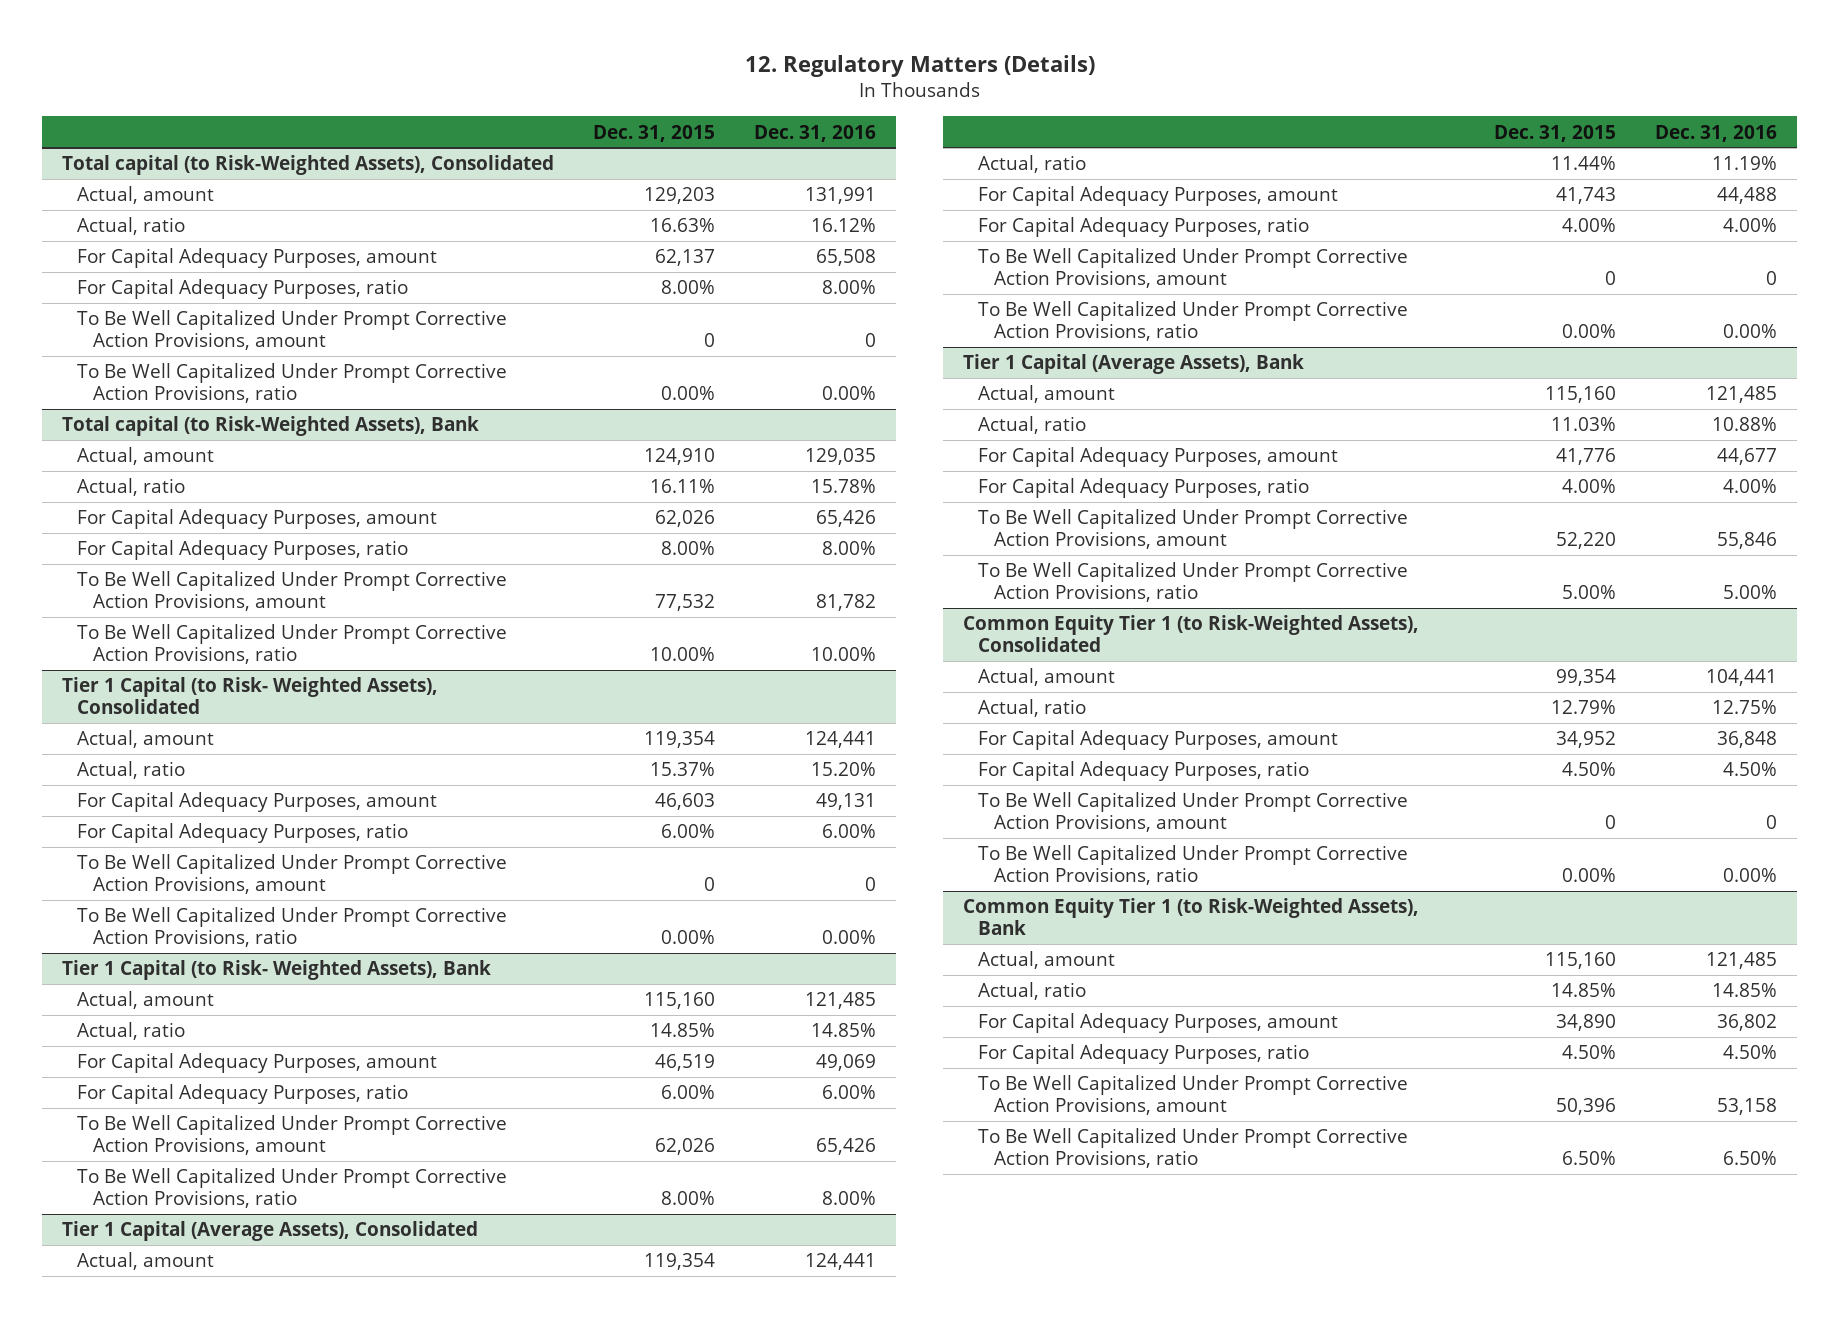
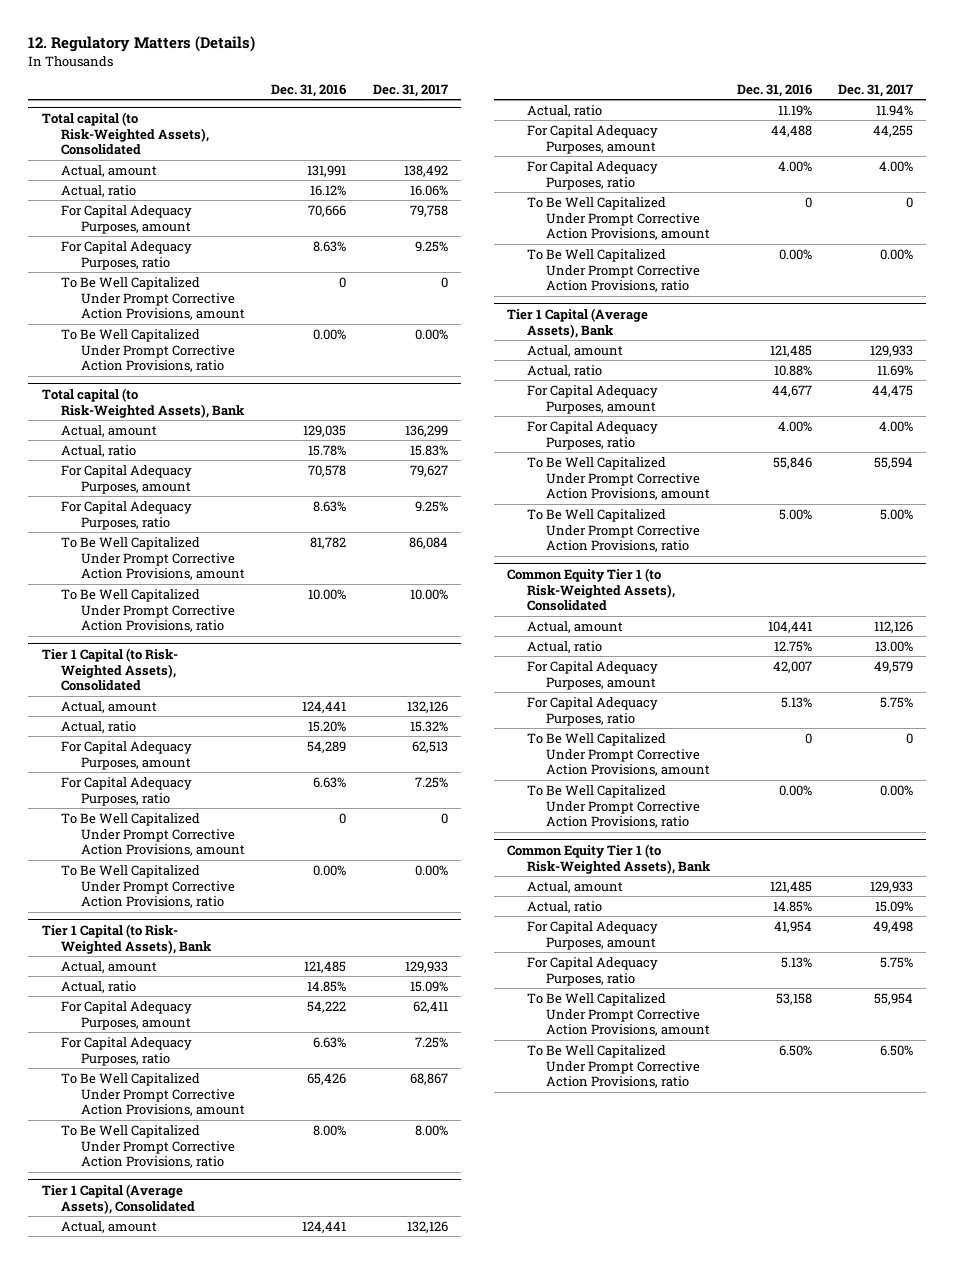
[593,124,716,142] Dec. 31, 2015 -> none
none -> [372,83,448,97] Dec. 31, 2017
[816,249,877,267] 65,508 -> [308,204,347,217] 70,666
[822,280,877,295] 8.00% -> [313,240,347,252] 8.63%
[816,510,877,528] 65,426 -> [308,464,347,477] 70,578
[822,541,877,556] 8.00% -> [313,500,347,512] 8.63%
[816,793,877,811] 49,131 -> [307,740,347,753] 54,289
[822,824,877,839] 6.00% -> [313,776,347,788] 6.63%
[816,1054,877,1072] 49,069 -> [307,1000,347,1013] 54,222
[822,1085,877,1100] 6.00% -> [313,1036,347,1048] 6.63%
[1717,731,1778,749] 36,848 -> [772,660,812,673] 42,007
[1723,762,1778,777] 4.50% -> [780,696,812,708] 5.13%
[1717,1014,1778,1032] 36,802 -> [773,920,812,933] 41,954
[1723,1045,1778,1060] 4.50% -> [780,956,812,968] 5.13%

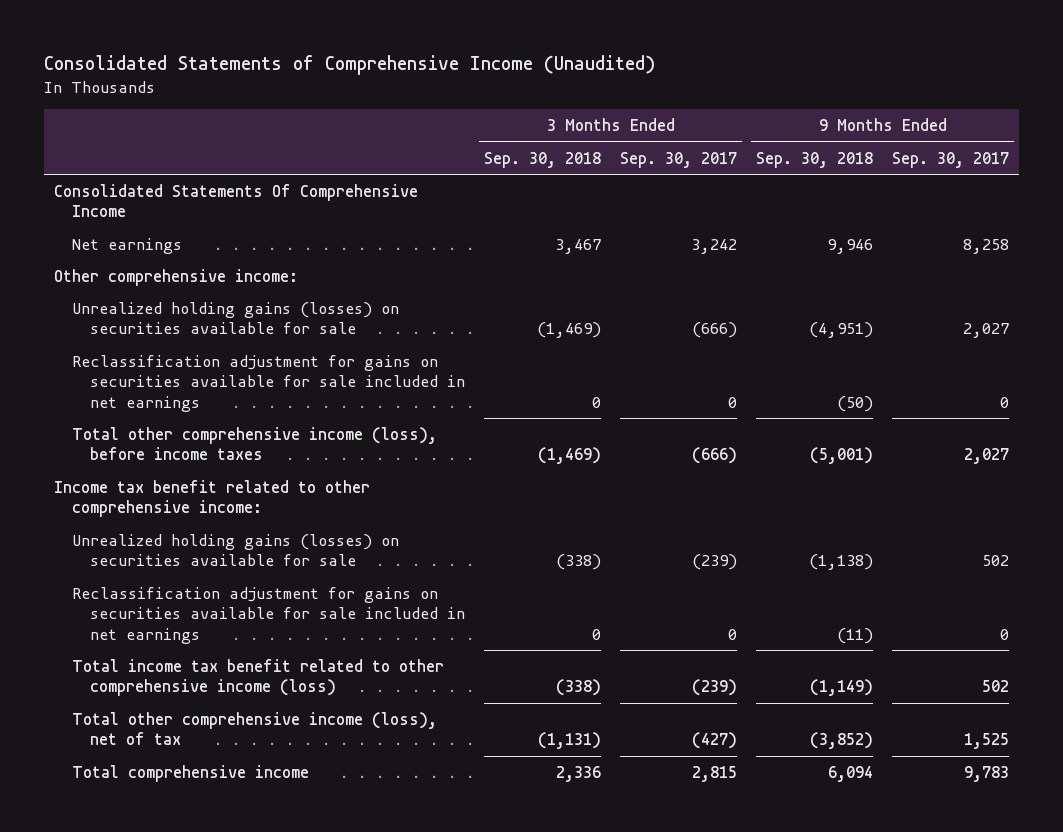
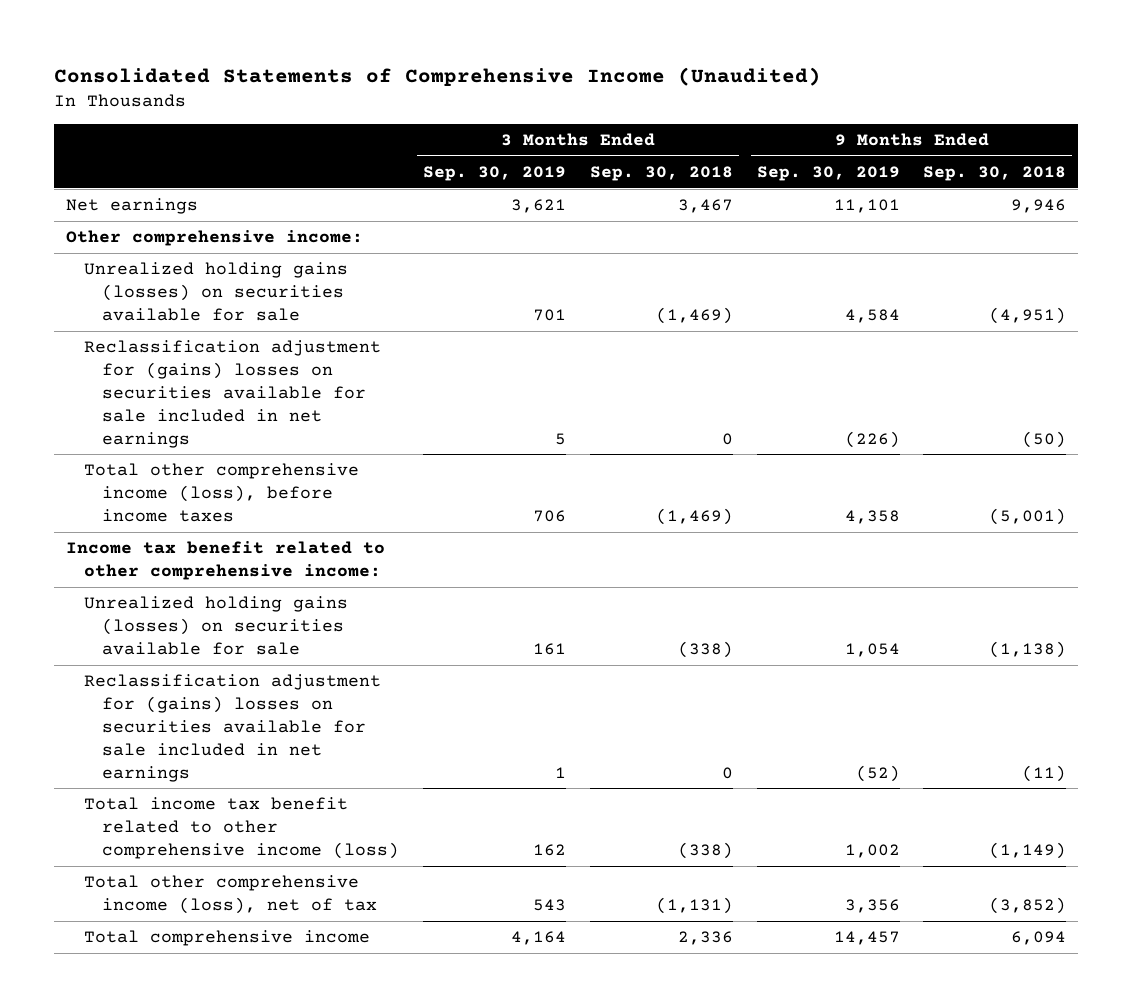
[620,151,738,168] Sep. 30, 2017 -> none
[892,151,1010,168] Sep. 30, 2017 -> none
none -> [423,165,567,181] Sep. 30, 2019
none -> [756,165,900,181] Sep. 30, 2019
[53,183,418,218] Consolidated Statements Of Comprehensive Income -> none
[71,354,466,412] Reclassification adjustment for gains on securities available for sale included in net earnings -> [83,340,381,448] Reclassification adjustment for (gains) losses on securities available for sale included in net earnings
[71,586,466,644] Reclassification adjustment for gains on securities available for sale included in net earnings -> [83,674,381,782] Reclassification adjustment for (gains) losses on securities available for sale included in net earnings

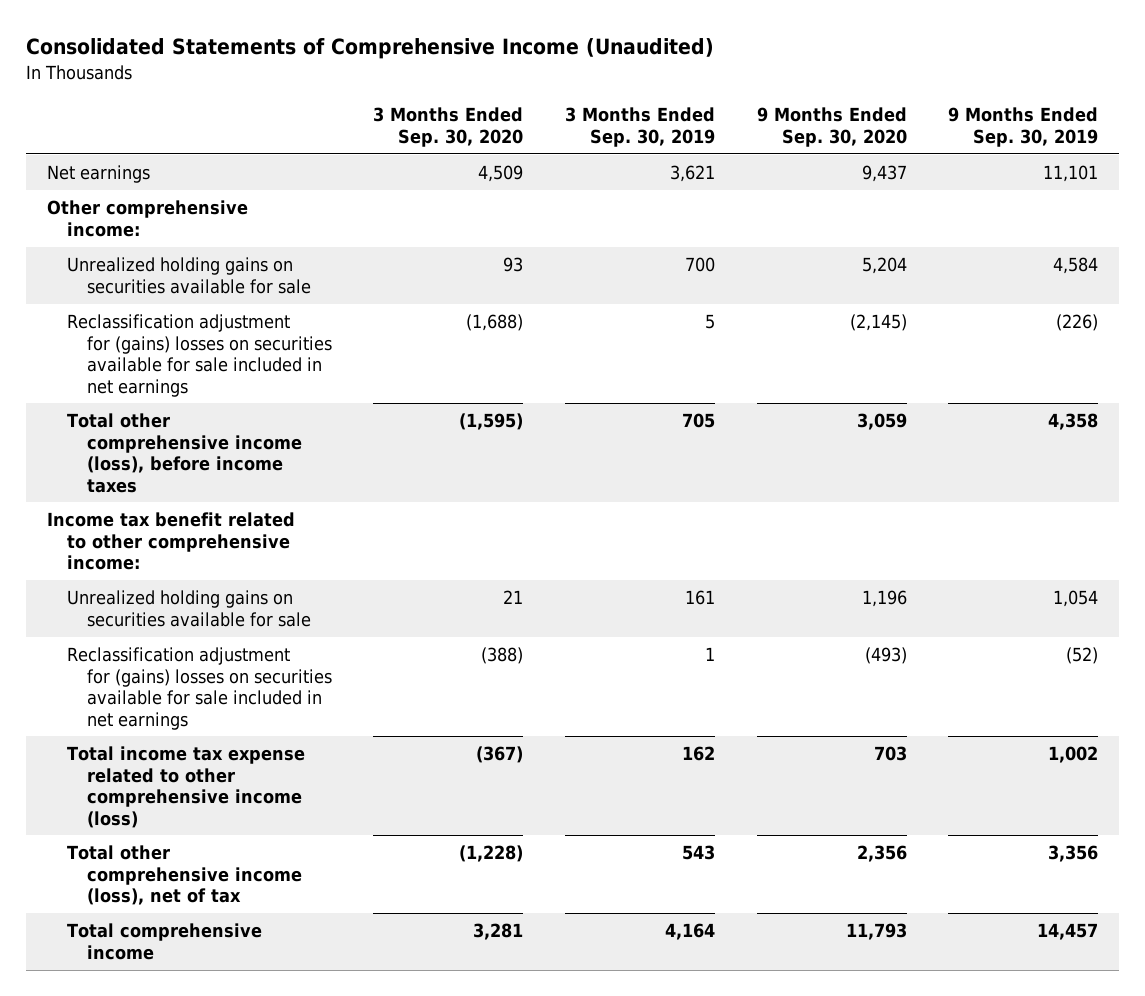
[589,165,733,181] Sep. 30, 2018 -> none
[923,165,1067,181] Sep. 30, 2018 -> none
none -> [373,107,524,147] 3 Months Ended Sep. 30, 2020
none -> [756,107,907,147] 9 Months Ended Sep. 30, 2020
[83,262,348,321] Unrealized holding gains (losses) on securities available for sale -> [66,257,311,294] Unrealized holding gains on securities available for sale
[533,308,567,321] 701 -> [684,257,715,273] 700
[533,509,567,522] 706 -> [681,413,715,429] 705
[83,596,348,655] Unrealized holding gains (losses) on securities available for sale -> [66,590,311,627] Unrealized holding gains on securities available for sale
[83,797,400,859] Total income tax benefit related to other comprehensive income (loss) -> [66,746,305,828] Total income tax expense related to other comprehensive income (loss)

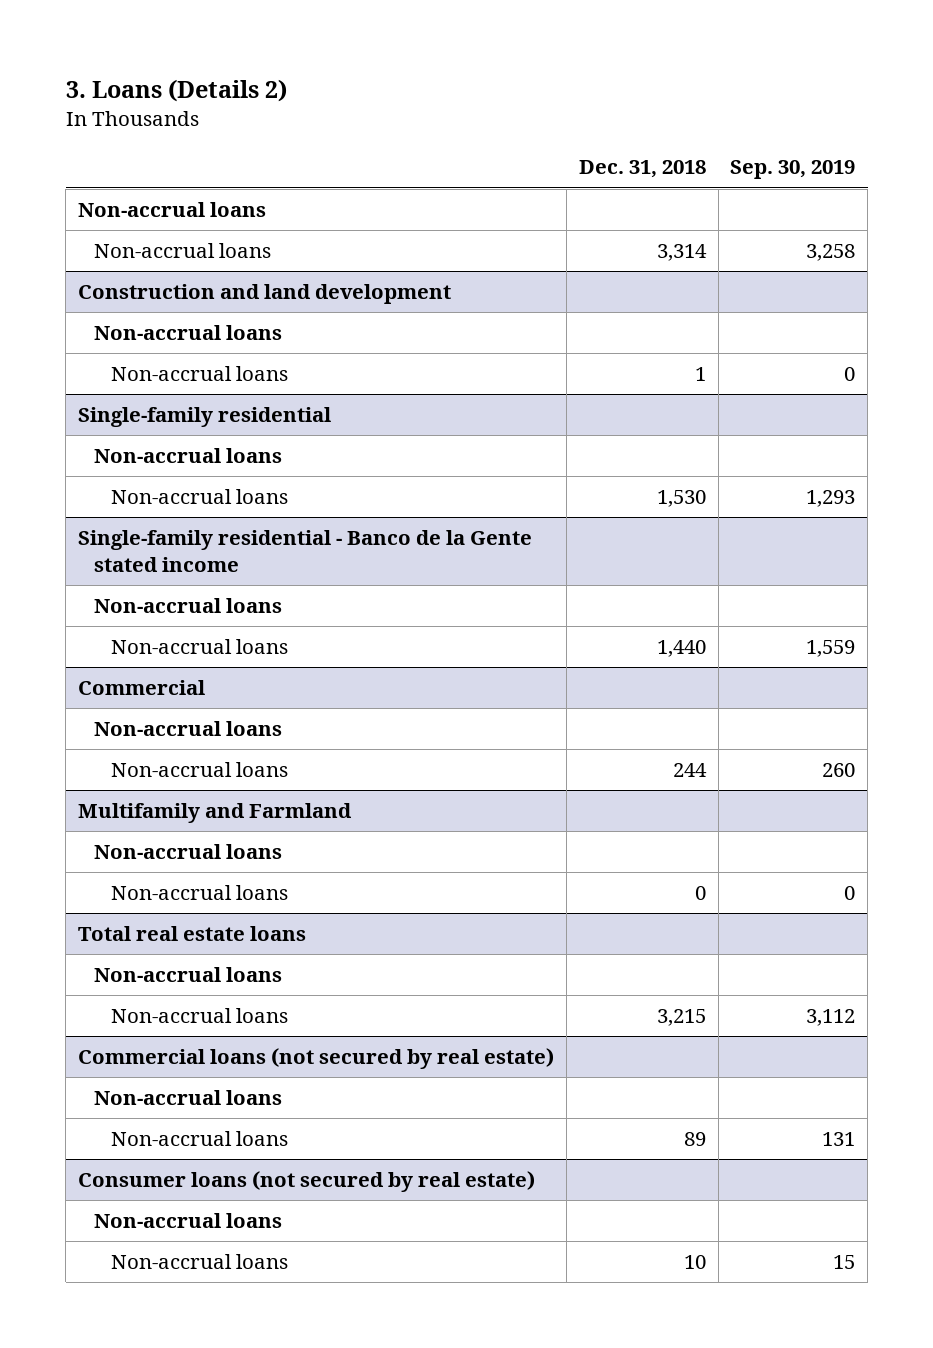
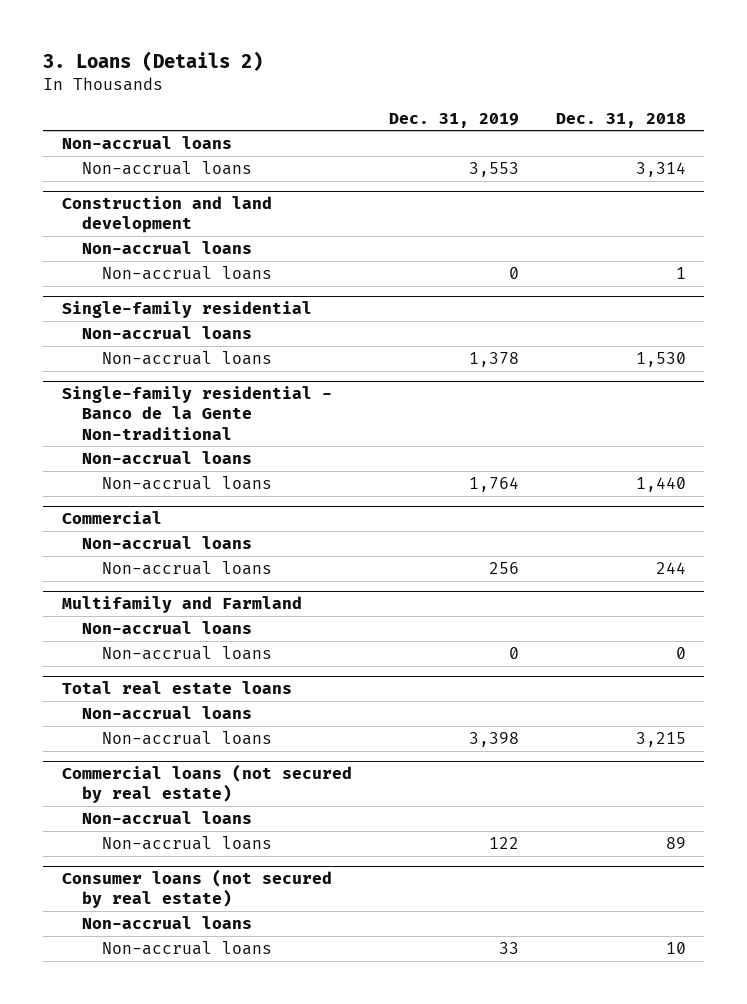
[730,160,856,180] Sep. 30, 2019 -> none
none -> [388,112,519,128] Dec. 31, 2019
[78,530,533,572] Single-family residential - Banco de la Gente stated income -> [61,386,332,440] Single-family residential - Banco de la Gente Non-traditional

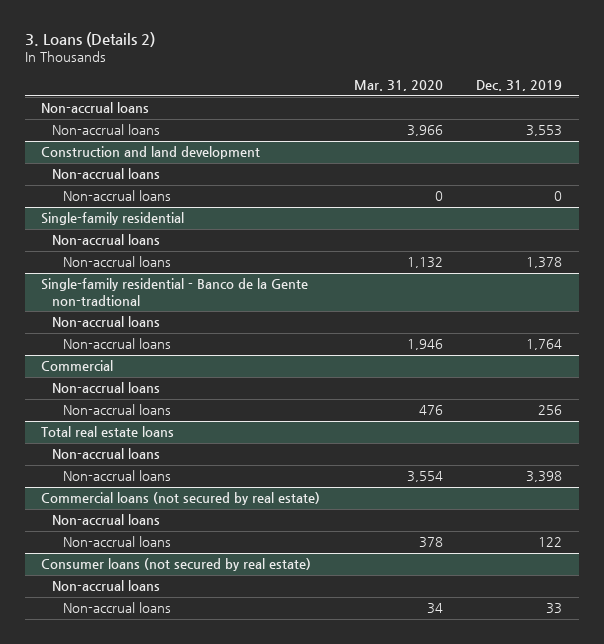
[555,112,686,128] Dec. 31, 2018 -> none
none -> [353,80,443,92] Mar. 31, 2020
[61,386,332,440] Single-family residential - Banco de la Gente Non-traditional -> [41,278,309,306] Single-family residential - Banco de la Gente non-tradtional
[61,596,302,614] Multifamily and Farmland -> none
[81,621,252,635] Non-accrual loans -> none
[102,646,273,661] Non-accrual loans -> none

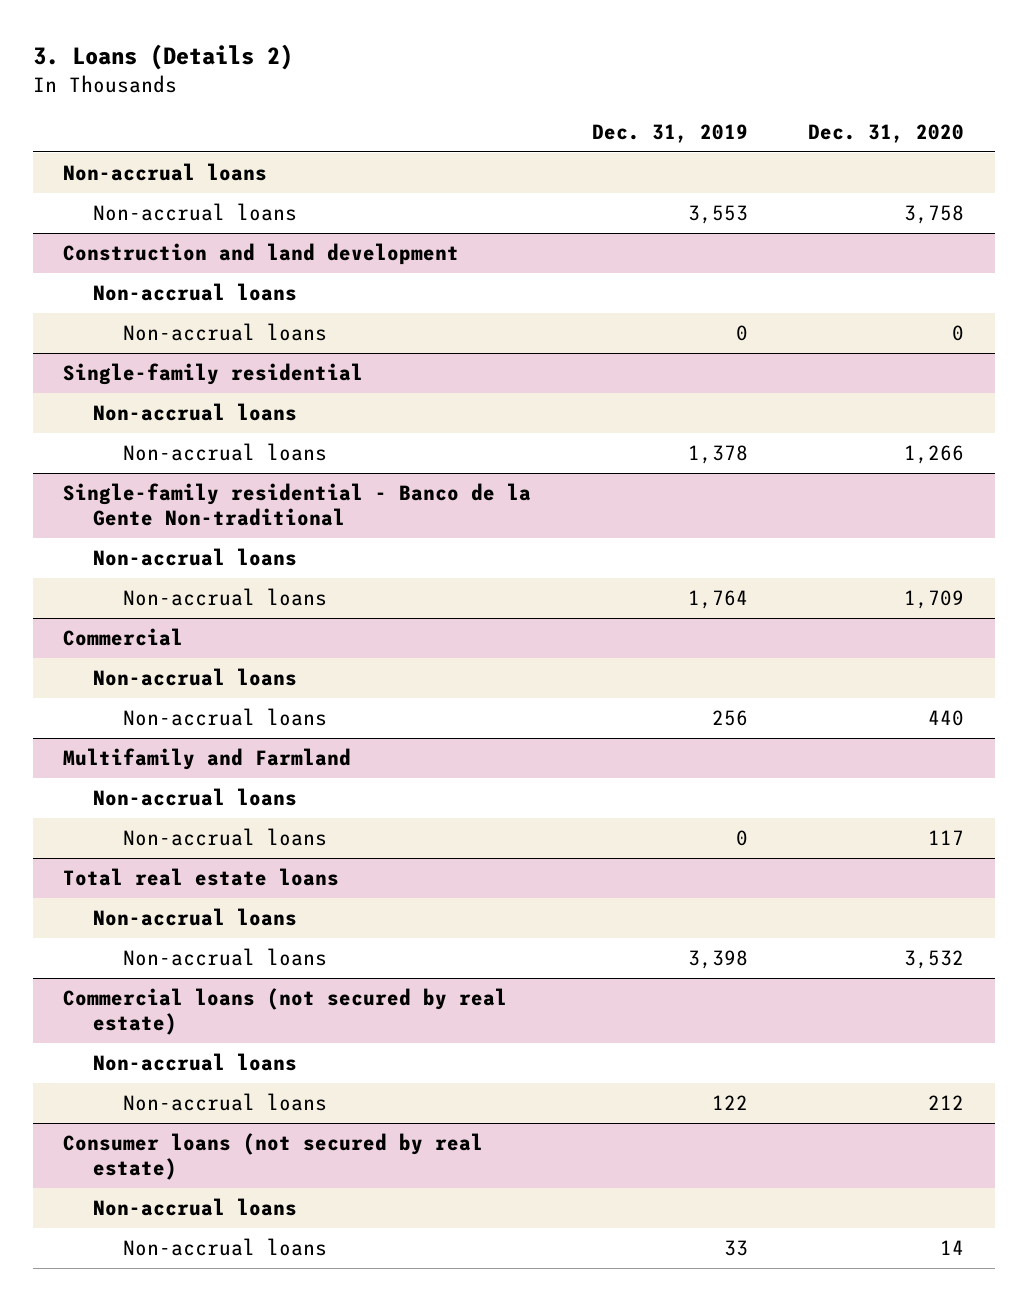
[353,80,443,92] Mar. 31, 2020 -> none
none -> [808,123,965,143] Dec. 31, 2020
[41,278,309,306] Single-family residential - Banco de la Gente non-tradtional -> [63,482,532,527] Single-family residential - Banco de la Gente Non-traditional
none -> [63,747,352,770] Multifamily and Farmland
none -> [92,787,297,806] Non-accrual loans
none -> [122,827,327,846] Non-accrual loans

